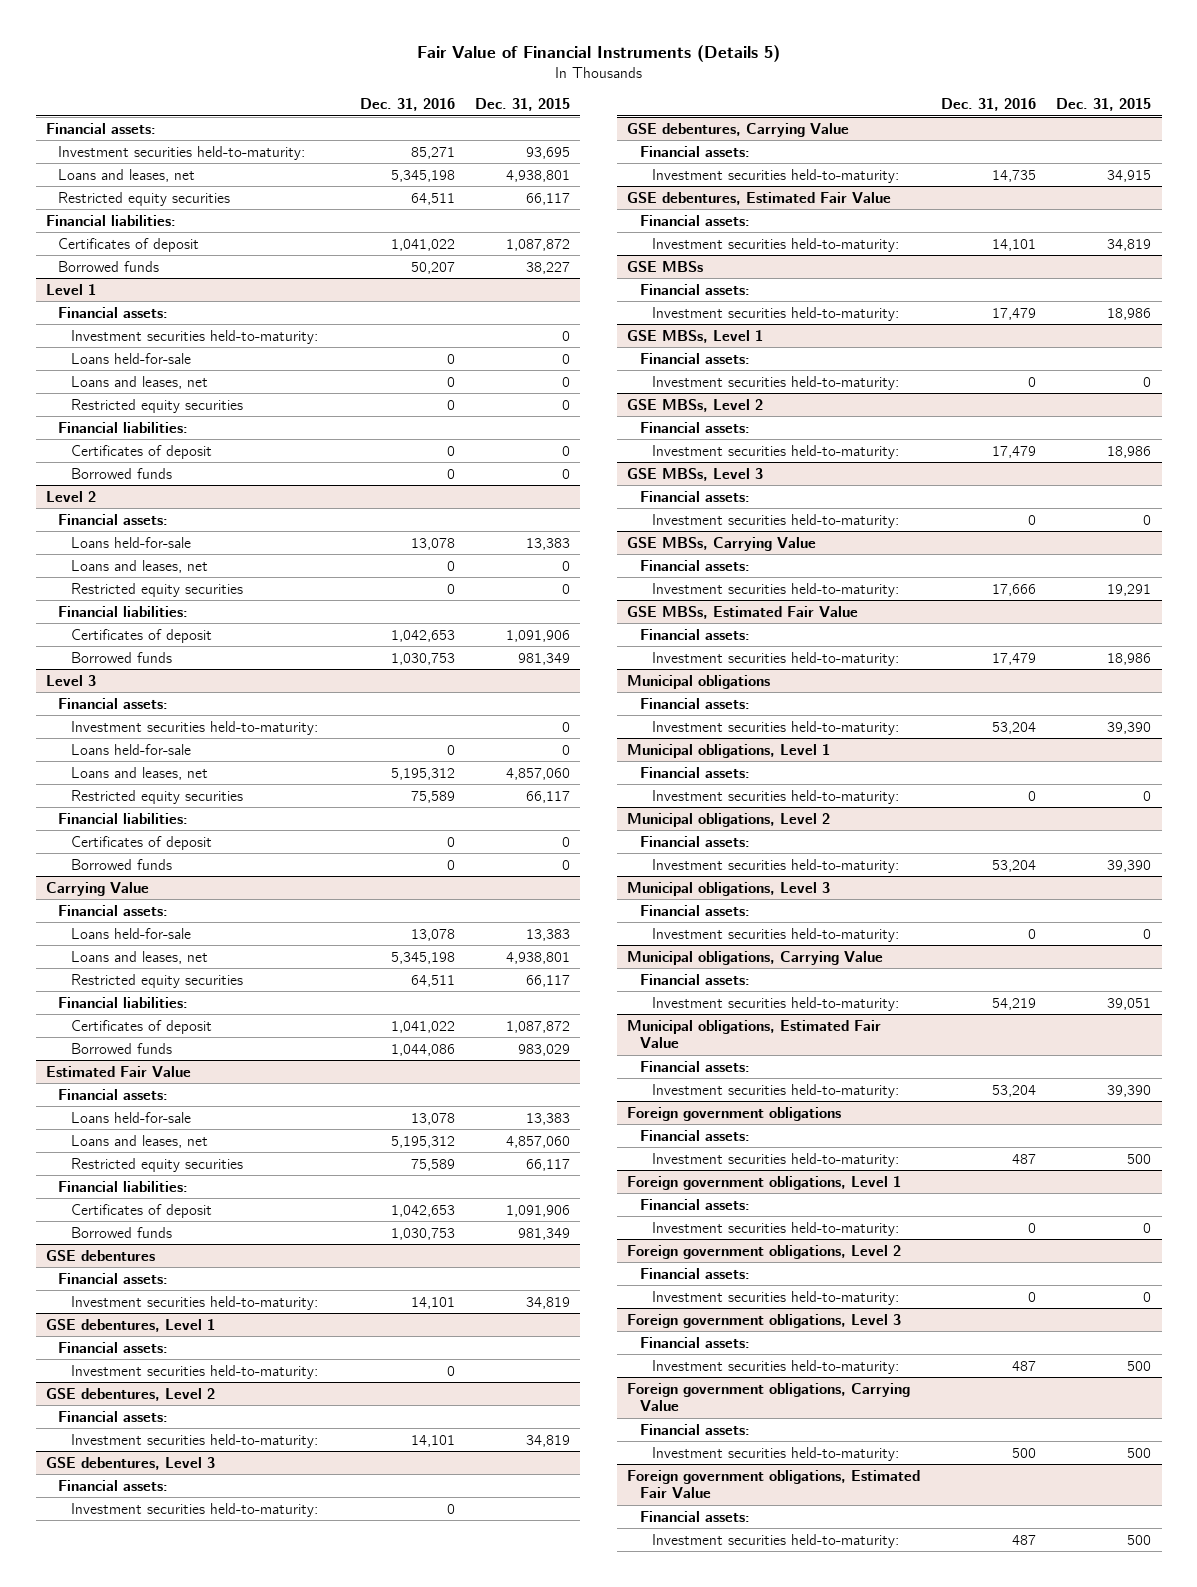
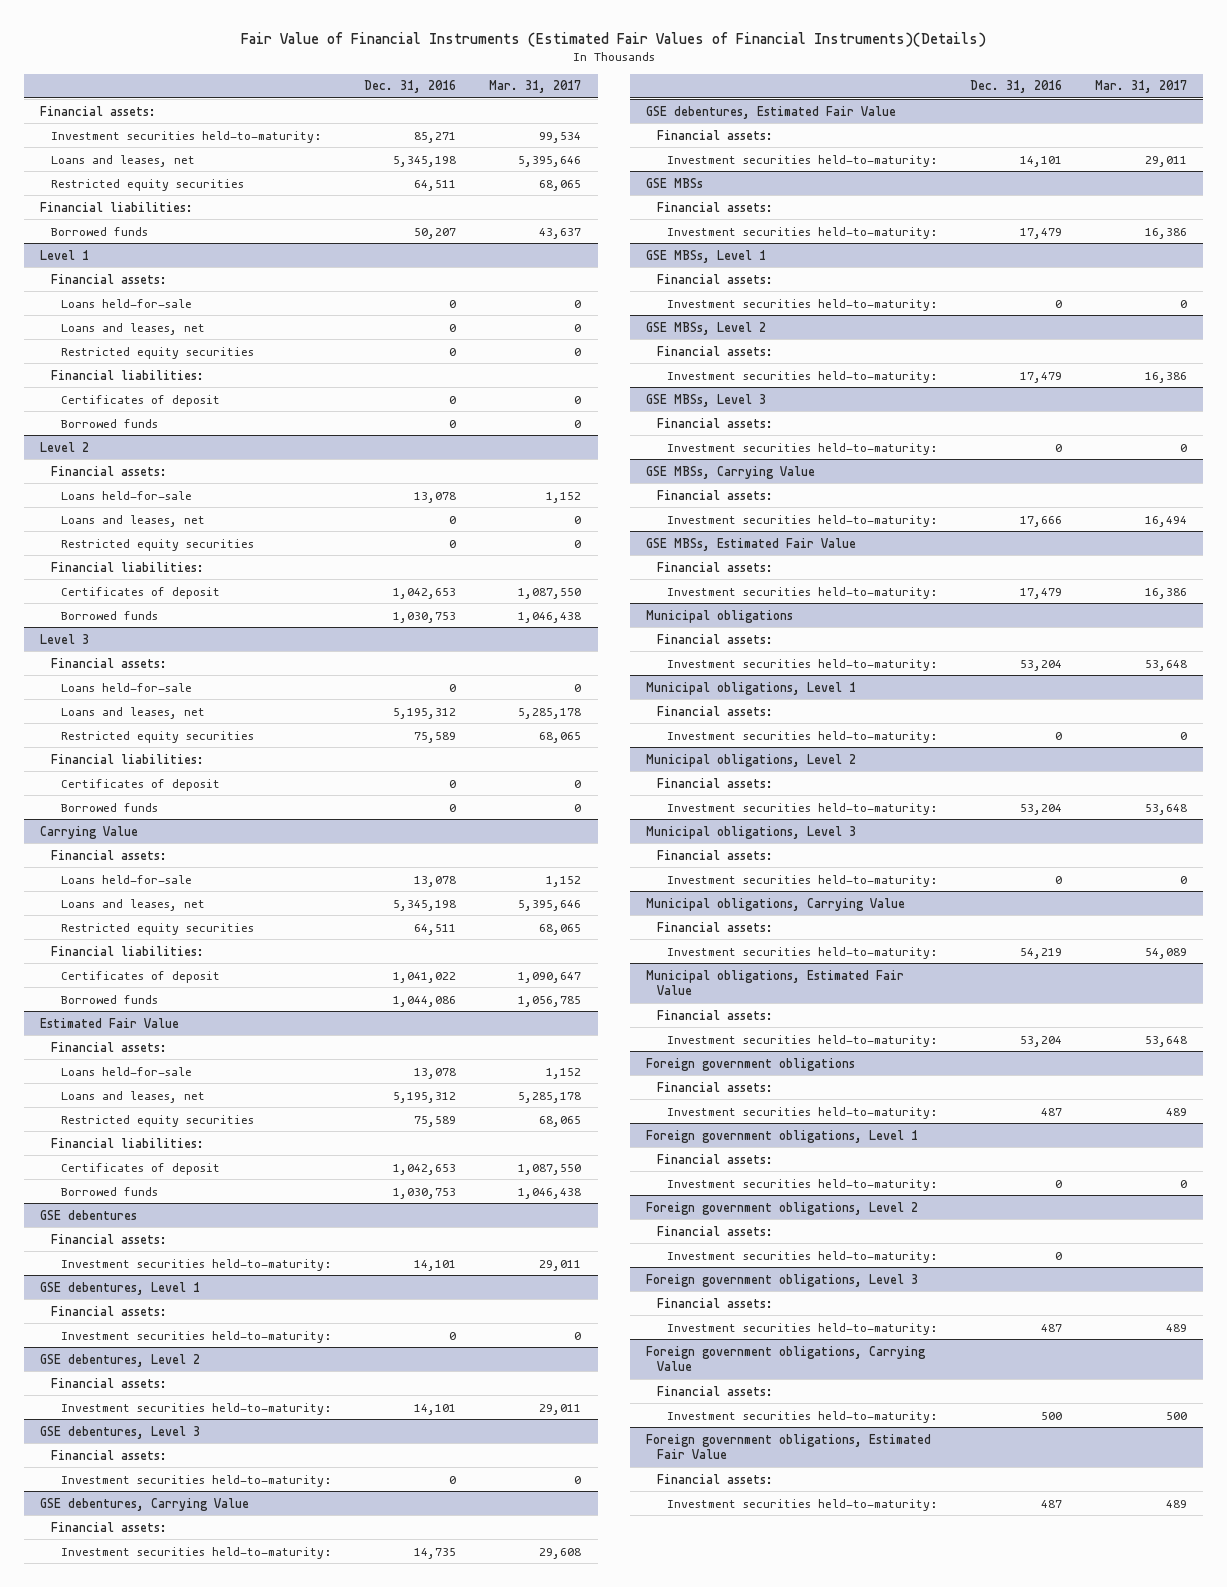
[416,45,780,63] Fair Value of Financial Instruments (Details 5) -> [240,31,986,47] Fair Value of Financial Instruments (Estimated Fair Values of Financial Instruments)(Details)
[475,98,571,112] Dec. 31, 2015 -> none
none -> [489,80,582,94] Mar. 31, 2017
[58,237,200,252] Certificates of deposit -> none
[70,329,318,344] Investment securities held-to-maturity: -> none
[70,720,318,735] Investment securities held-to-maturity: -> none

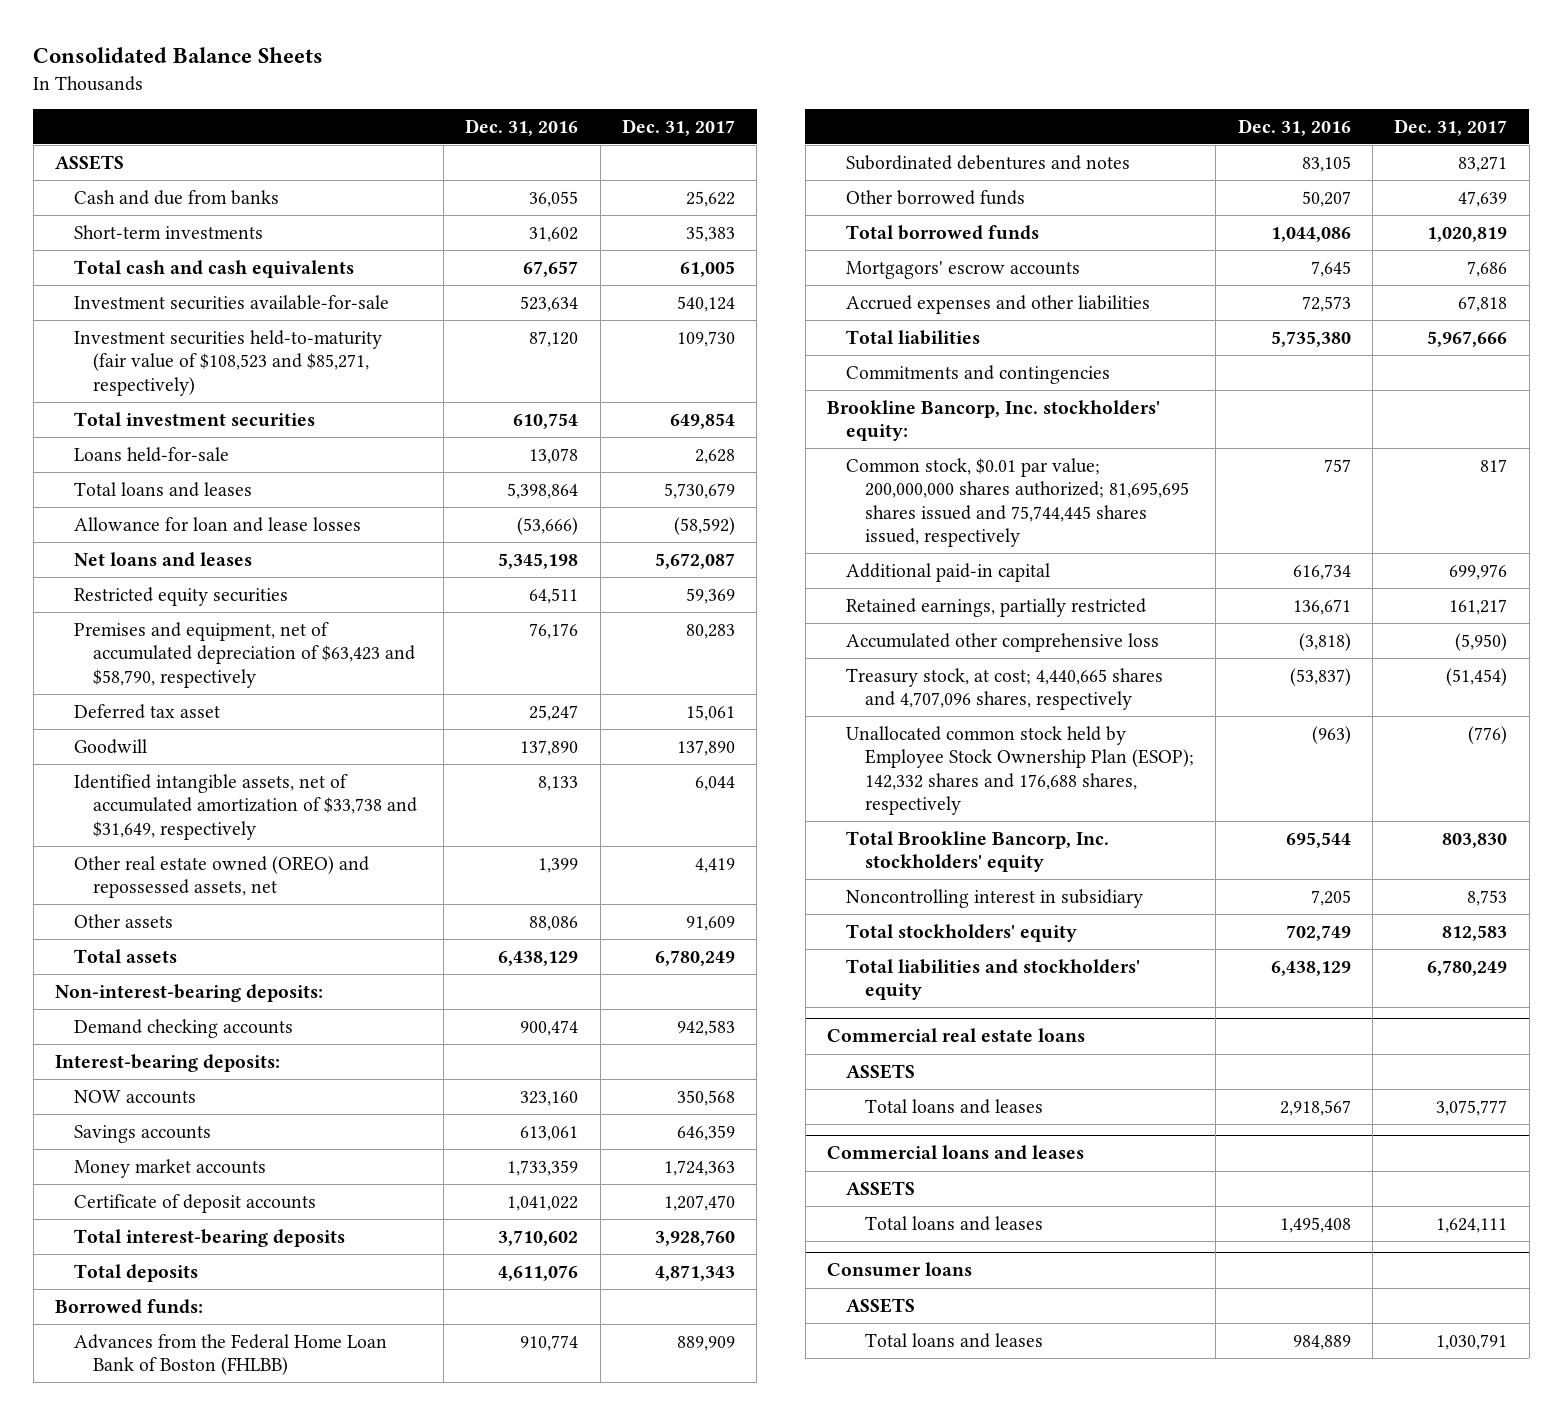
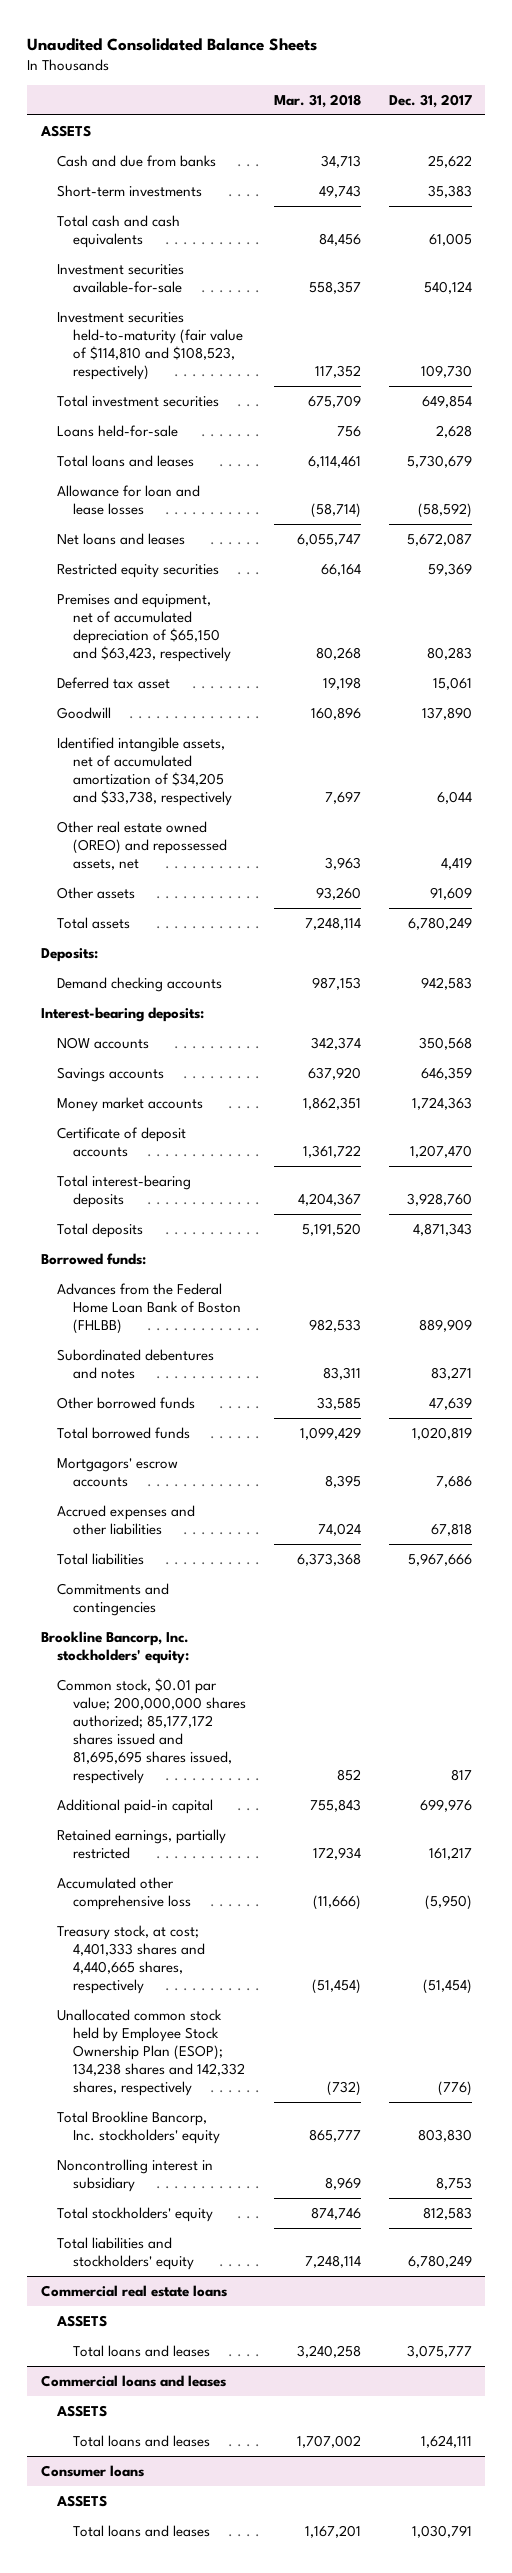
[33,47,324,64] Consolidated Balance Sheets -> [26,37,317,51] Unaudited Consolidated Balance Sheets
[465,118,579,136] Dec. 31, 2016 -> none
none -> [273,93,361,108] Mar. 31, 2018
[73,329,382,396] Investment securities held-to-maturity (fair value of $108,523 and $85,271, respectively) -> [57,311,244,381] Investment securities held-to-maturity (fair value of $114,810 and $108,523, respectively)
[73,621,415,688] Premises and equipment, net of accumulated depreciation of $63,423 and $58,790, respectively -> [57,592,232,663] Premises and equipment, net of accumulated depreciation of $65,150 and $63,423, respectively
[73,773,417,840] Identified intangible assets, net of accumulated amortization of $33,738 and $31,649, respectively -> [57,736,233,807] Identified intangible assets, net of accumulated amortization of $34,205 and $33,738, respectively
[55,983,324,1002] Non-interest-bearing deposits: -> none
none -> [40,947,98,962] Deposits:
[846,457,1190,548] Common stock, $0.01 par value; 200,000,000 shares authorized; 81,695,695 shares issued and 75,744,445 shares issued, respectively -> [57,1677,247,1785] Common stock, $0.01 par value; 200,000,000 shares authorized; 85,177,172 shares issued and 81,695,695 shares issued, respectively
[846,667,1164,711] Treasury stock, at cost; 4,440,665 shares and 4,707,096 shares, respectively -> [57,1924,206,1995] Treasury stock, at cost; 4,401,333 shares and 4,440,665 shares, respectively
[846,725,1195,816] Unallocated common stock held by Employee Stock Ownership Plan (ESOP); 142,332 shares and 176,688 shares, respectively -> [57,2008,246,2097] Unallocated common stock held by Employee Stock Ownership Plan (ESOP); 134,238 shares and 142,332 shares, respectively

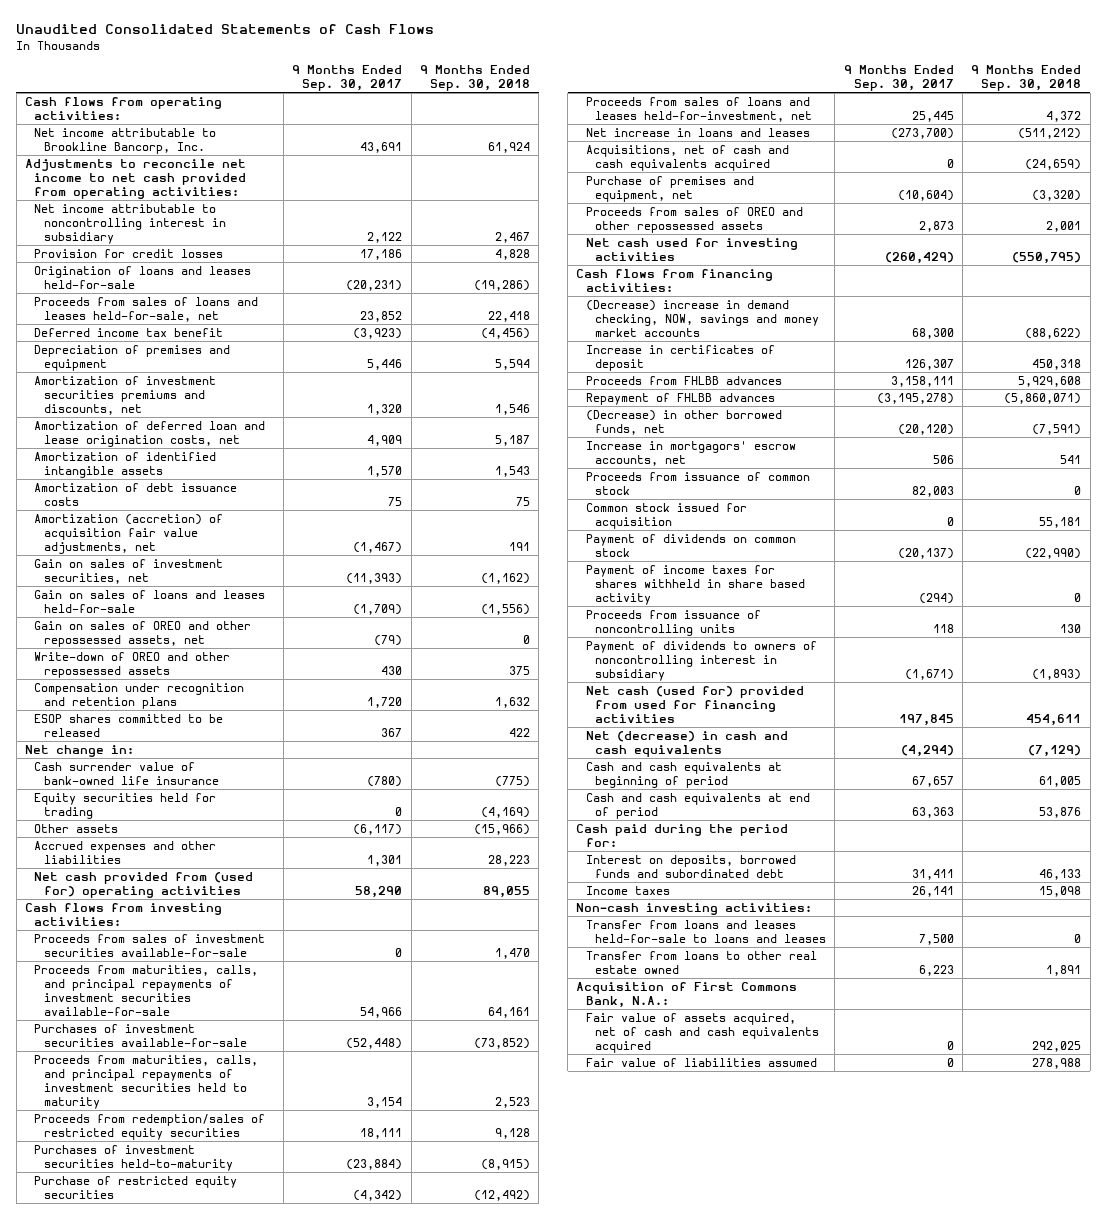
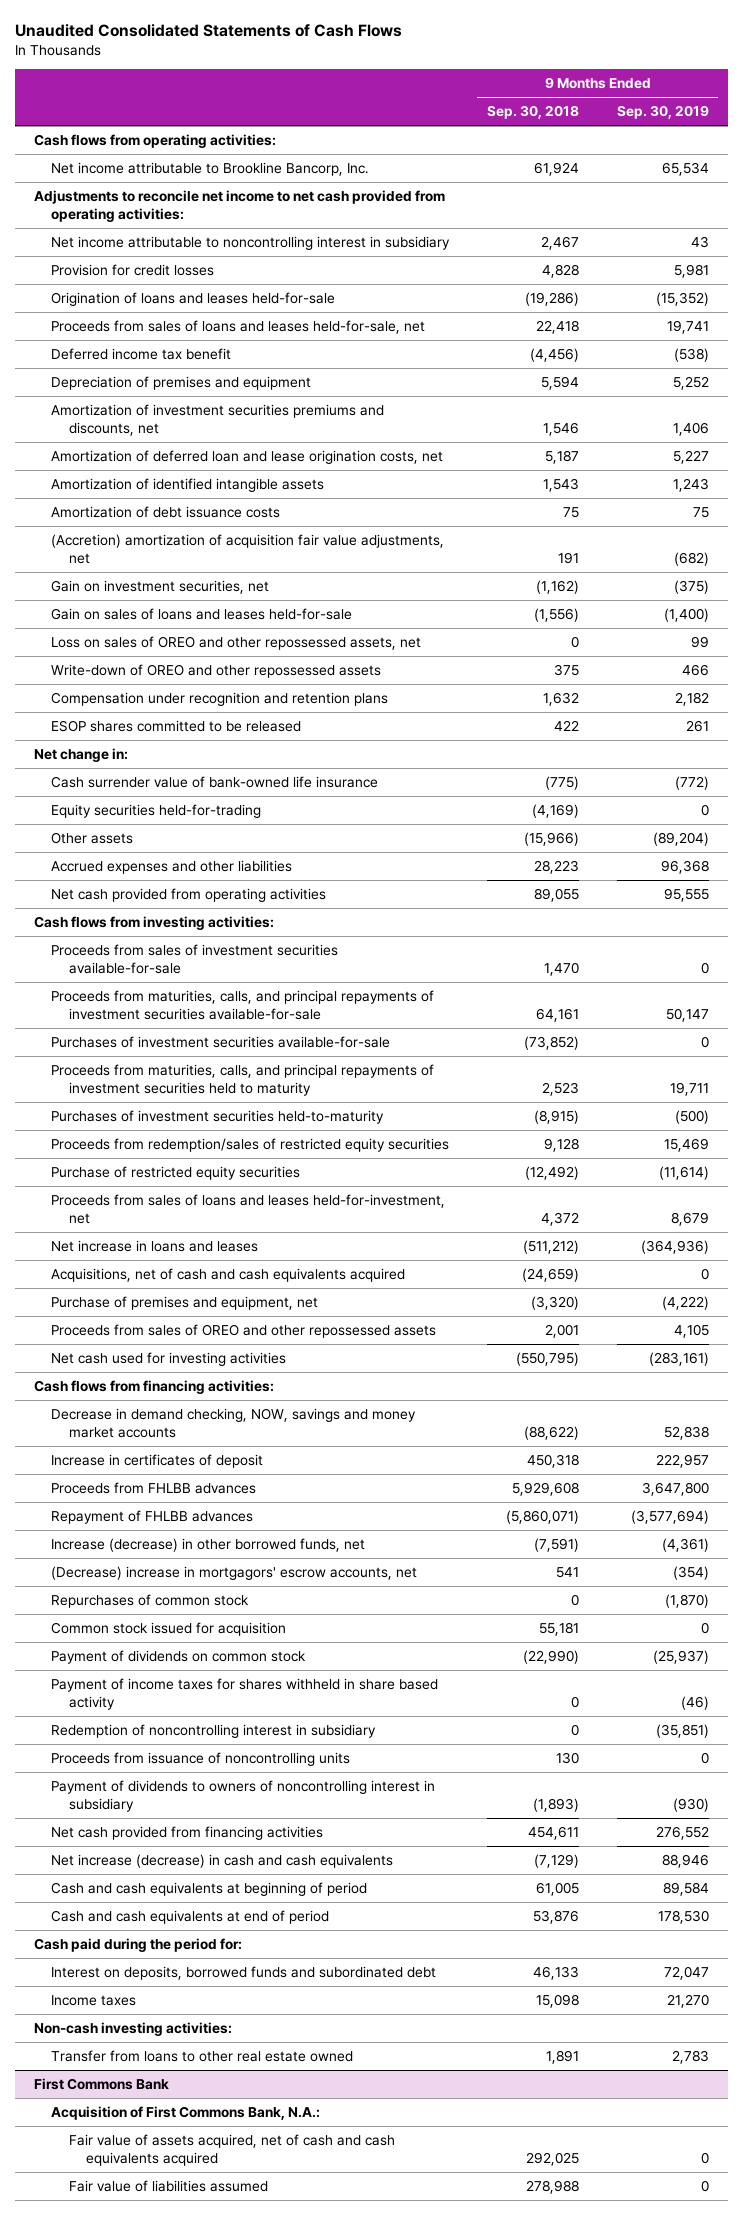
[292,65,403,91] 9 Months Ended Sep. 30, 2017 -> none
none -> [616,105,709,120] Sep. 30, 2019
[34,514,224,554] Amortization (accretion) of acquisition fair value adjustments, net -> [51,533,445,564] (Accretion) amortization of acquisition fair value adjustments, net
[34,559,224,584] Gain on sales of investment securities, net -> [51,579,270,594] Gain on investment securities, net
[34,621,252,647] Gain on sales of OREO and other repossessed assets, net -> [51,635,422,650] Loss on sales of OREO and other repossessed assets, net
[34,793,217,819] Equity securities held for trading -> [51,803,262,818] Equity securities held-for-trading
[34,872,254,898] Net cash provided from (used for) operating activities -> [51,887,327,902] Net cash provided from operating activities
[34,1114,266,1140] Proceeds from redemption/sales of restricted equity securities -> [51,1137,450,1152] Proceeds from redemption/sales of restricted equity securities
[585,300,819,337] (Decrease) increase in demand checking, NOW, savings and money market accounts -> [51,1407,417,1438] Decrease in demand checking, NOW, savings and money market accounts
[585,472,810,495] Proceeds from issuance of common stock -> none
[585,410,782,435] (Decrease) in other borrowed funds, net -> [51,1537,366,1552] Increase (decrease) in other borrowed funds, net
[585,441,796,466] Increase in mortgagors' escrow accounts, net -> [51,1565,418,1580] (Decrease) increase in mortgagors' escrow accounts, net
none -> [51,1593,250,1608] Repurchases of common stock
none -> [51,1723,377,1738] Redemption of noncontrolling interest in subsidiary
[585,686,804,723] Net cash (used for) provided from used for financing activities -> [51,1825,324,1840] Net cash provided from financing activities
[585,731,788,757] Net (decrease) in cash and cash equivalents -> [51,1853,394,1868] Net increase (decrease) in cash and cash equivalents
[585,920,826,943] Transfer from loans and leases held-for-sale to loans and leases -> none
none -> [33,2077,169,2090] First Commons Bank

